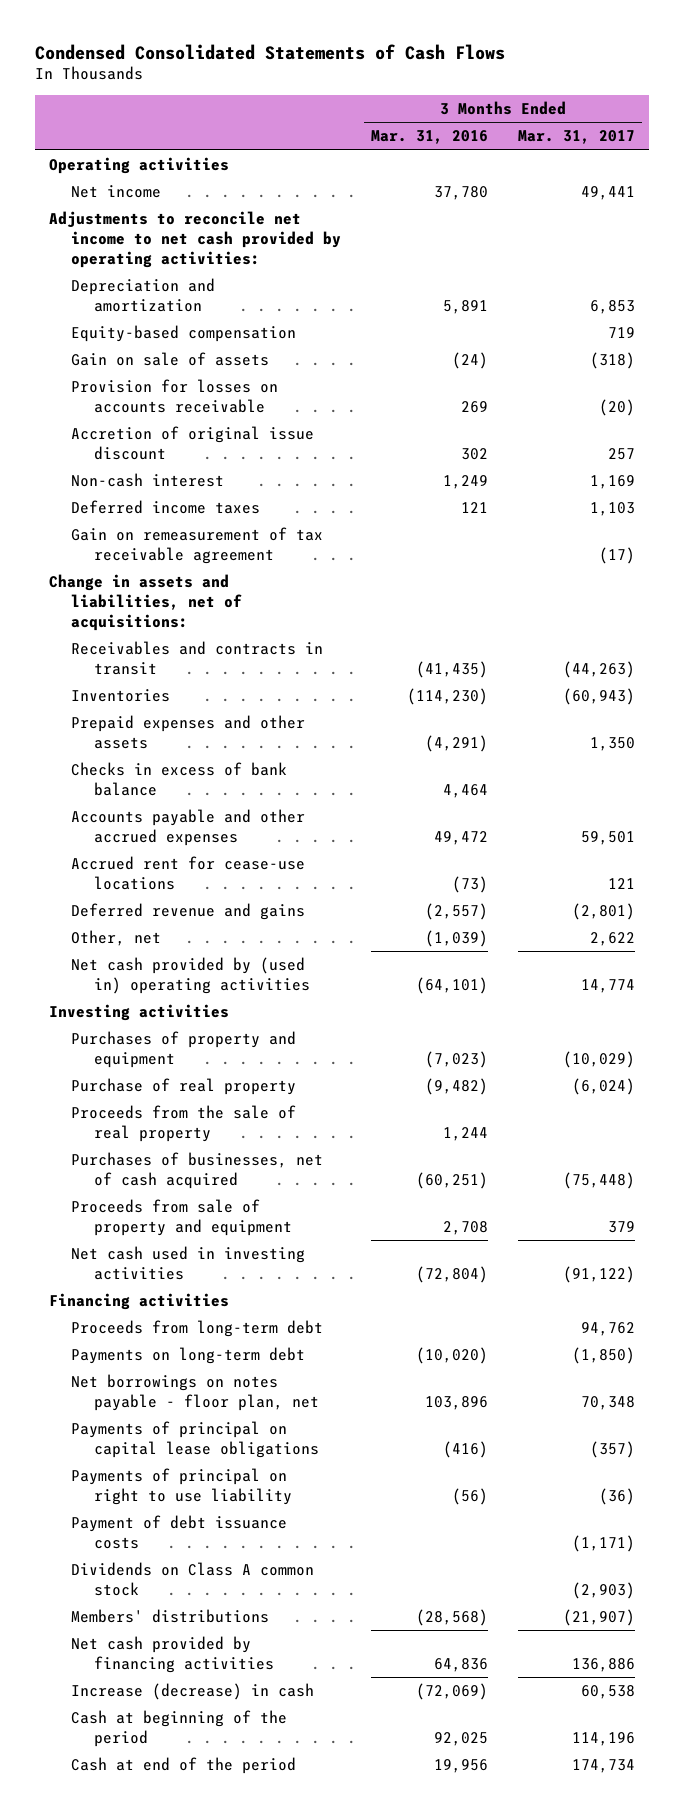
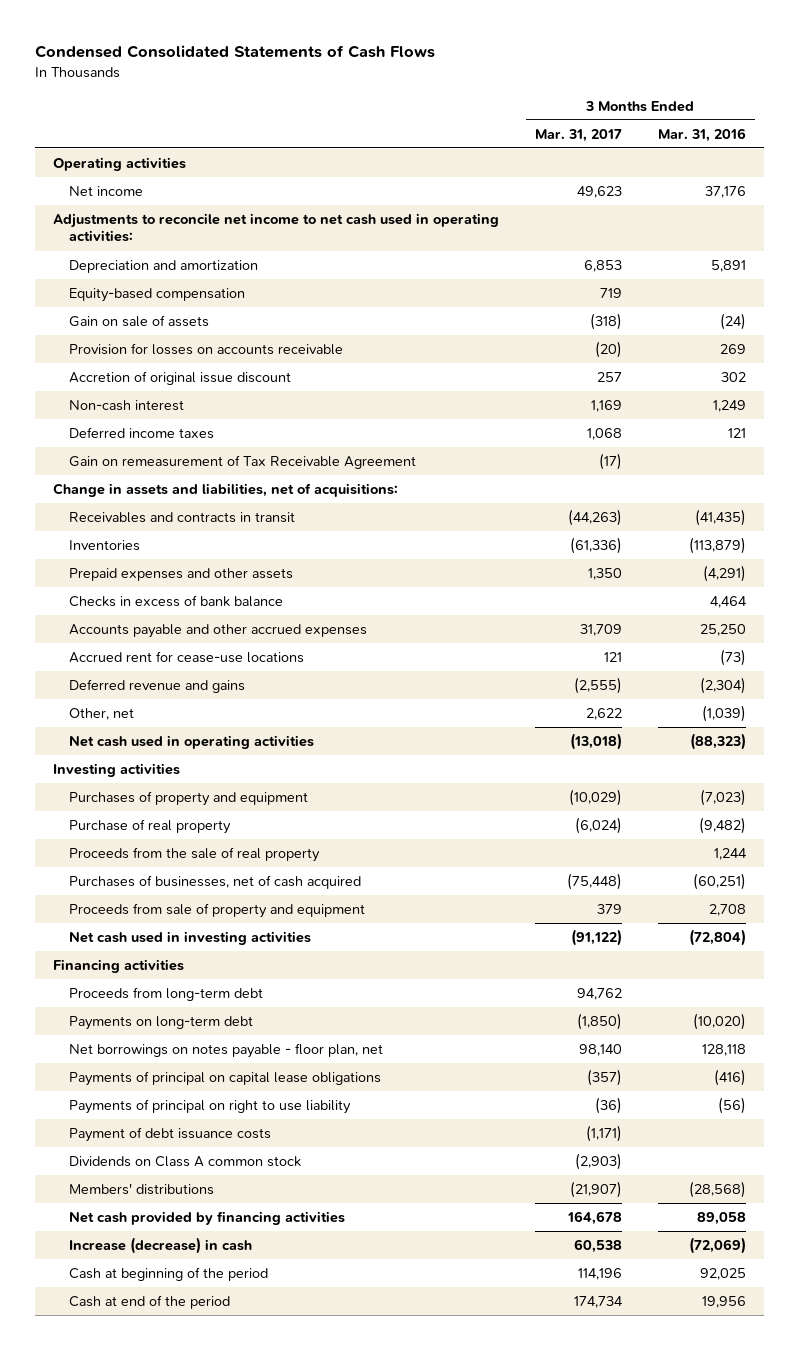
[434,186,489,201] 37,780 -> [704,186,746,199] 37,176
[580,186,635,201] 49,441 -> [576,186,622,199] 49,623
[49,211,342,268] Adjustments to reconcile net income to net cash provided by operating activities: -> [52,213,499,243] Adjustments to reconcile net income to net cash used in operating activities:
[589,502,635,517] 1,103 -> [586,428,622,441] 1,068
[71,527,324,564] Gain on remeasurement of tax receivable agreement -> [68,455,416,470] Gain on remeasurement of Tax Receivable Agreement
[407,688,489,706] (114,230) -> [688,537,746,555] (113,879)
[562,688,635,706] (60,943) -> [569,537,622,555] (61,336)
[434,830,489,845] 49,472 -> [699,624,746,637] 25,250
[580,830,635,845] 59,501 -> [579,624,622,637] 31,709
[425,903,489,921] (2,557) -> [699,677,746,695] (2,304)
[571,903,635,921] (2,801) -> [573,677,622,695] (2,555)
[71,957,310,994] Net cash provided by (used in) operating activities -> [68,735,314,750] Net cash used in operating activities
[416,976,489,994] (64,101) -> [689,733,746,751] (88,323)
[580,978,635,993] 14,774 -> [569,733,622,751] (13,018)
[425,1395,489,1410] 103,896 -> [701,1044,746,1057] 128,118
[580,1395,635,1410] 70,348 -> [578,1044,622,1057] 98,140
[434,1657,489,1672] 64,836 -> [696,1212,746,1226] 89,058
[571,1657,635,1672] 136,886 -> [566,1211,622,1226] 164,678

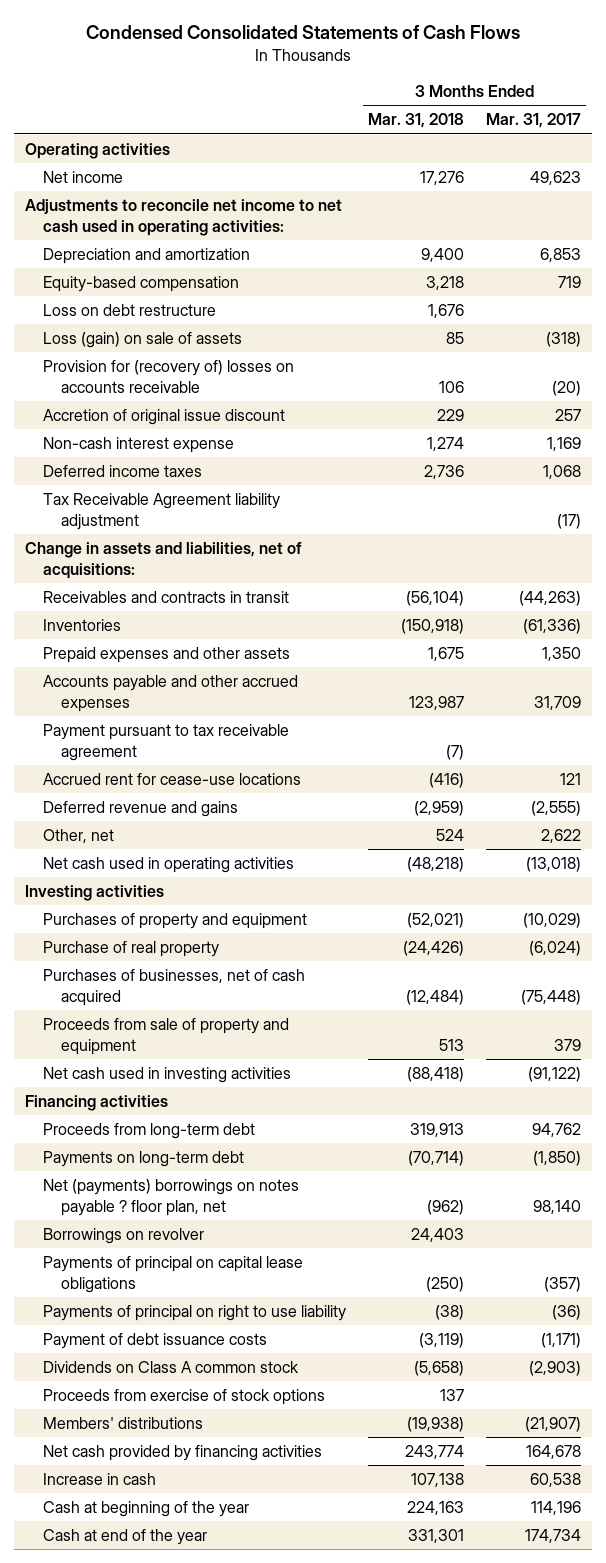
[657,127,746,142] Mar. 31, 2016 -> none
none -> [368,113,465,129] Mar. 31, 2018
none -> [43,303,217,316] Loss on debt restructure
[68,315,209,328] Gain on sale of assets -> [43,331,243,348] Loss (gain) on sale of assets
[68,343,343,356] Provision for losses on accounts receivable -> [43,359,295,393] Provision for (recovery of) losses on accounts receivable
[68,400,184,412] Non-cash interest -> [43,436,235,453] Non-cash interest expense
[68,455,416,470] Gain on remeasurement of Tax Receivable Agreement -> none
none -> [43,492,281,530] Tax Receivable Agreement liability adjustment
[68,595,283,608] Checks in excess of bank balance -> none
none -> [43,723,290,761] Payment pursuant to tax receivable agreement
[68,847,320,863] Proceeds from the sale of real property -> none
[68,1043,383,1059] Net borrowings on notes payable - floor plan, net -> [43,1178,300,1216] Net (payments) borrowings on notes payable ? floor plan, net
none -> [43,1227,205,1244] Borrowings on revolver
none -> [43,1388,326,1405] Proceeds from exercise of stock options
[68,1237,252,1255] Increase (decrease) in cash -> [43,1472,157,1485] Increase in cash
[68,1267,268,1282] Cash at beginning of the period -> [43,1500,250,1517] Cash at beginning of the year
[68,1295,230,1310] Cash at end of the period -> [43,1528,208,1545] Cash at end of the year

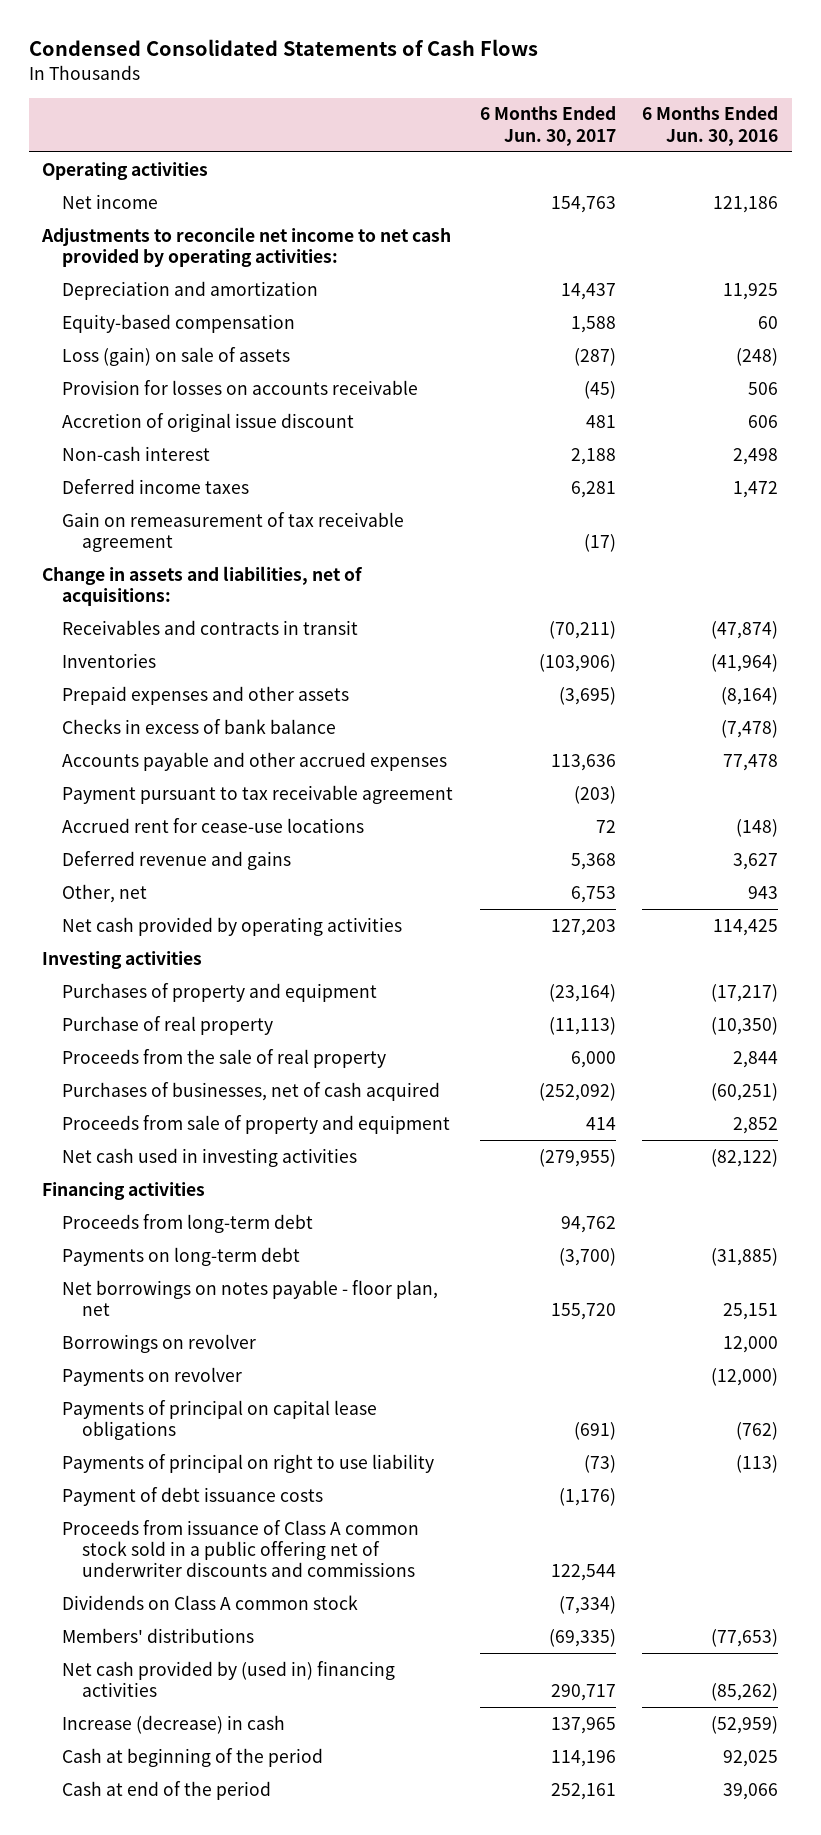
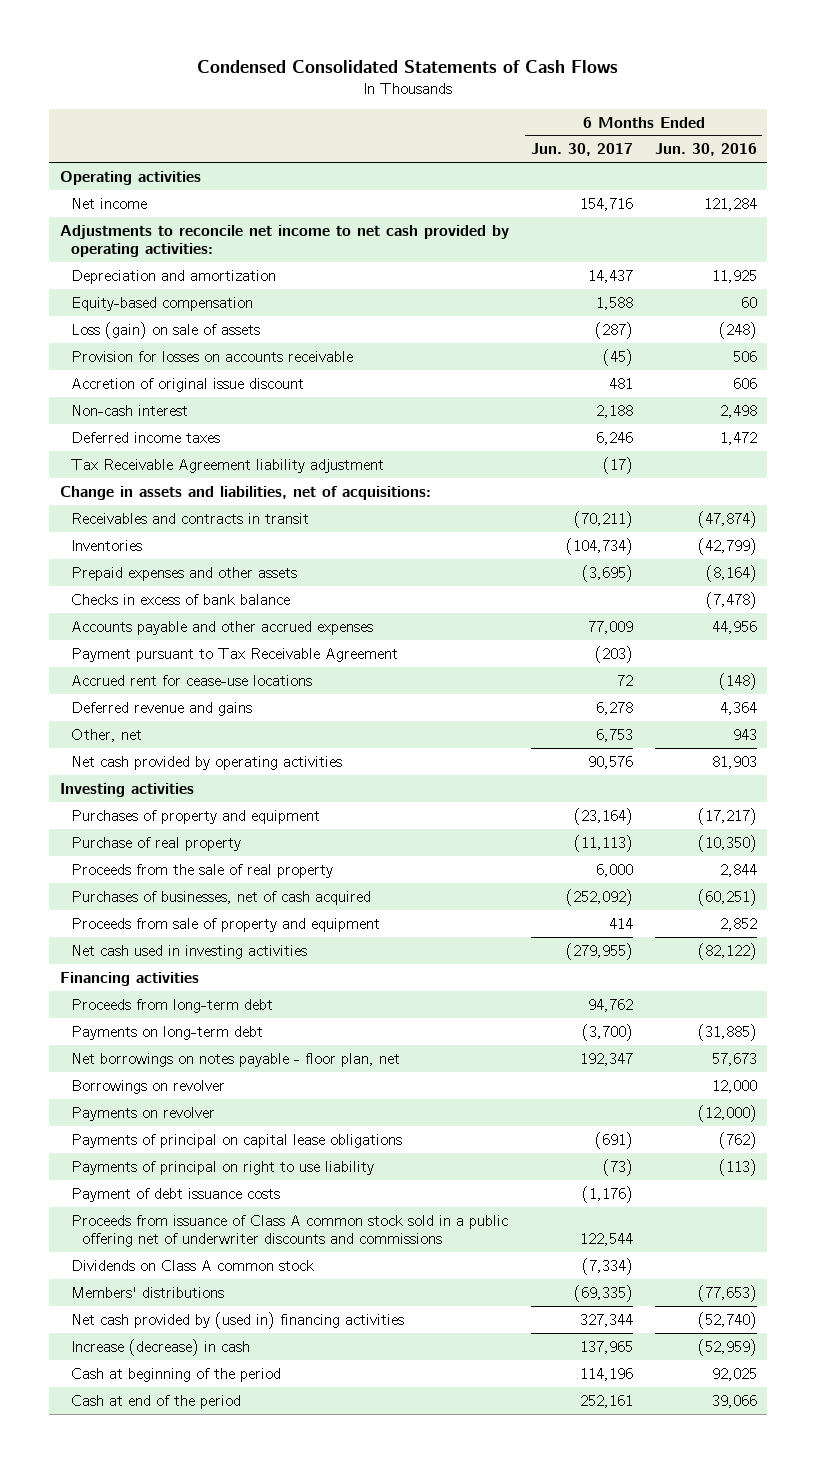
[550,195,616,213] 154,763 -> [579,197,633,211] 154,716
[713,195,779,213] 121,186 -> [703,197,757,211] 121,284
[62,511,405,553] Gain on remeasurement of tax receivable agreement -> none
[570,480,616,498] 6,281 -> [595,431,633,445] 6,246
none -> [71,458,385,473] Tax Receivable Agreement liability adjustment
[538,653,616,672] (103,906) -> [565,537,633,555] (104,734)
[711,653,779,672] (41,964) -> [697,537,757,555] (42,799)
[550,753,616,771] 113,636 -> [587,620,633,634] 77,009
[723,753,779,771] 77,478 -> [711,620,757,634] 44,956
[62,784,454,804] Payment pursuant to tax receivable agreement -> [71,647,399,662] Payment pursuant to Tax Receivable Agreement
[570,852,616,870] 5,368 -> [595,701,633,715] 6,278
[733,852,779,870] 3,627 -> [719,701,757,715] 4,364
[550,918,616,936] 127,203 -> [587,755,633,769] 90,576
[713,918,779,936] 114,425 -> [711,755,757,769] 81,903
[550,1303,616,1321] 155,720 -> [579,1052,633,1066] 192,347
[723,1303,779,1321] 25,151 -> [711,1052,757,1066] 57,673
[550,1684,616,1702] 290,717 -> [579,1313,633,1327] 327,344
[711,1683,779,1702] (85,262) -> [697,1311,757,1329] (52,740)

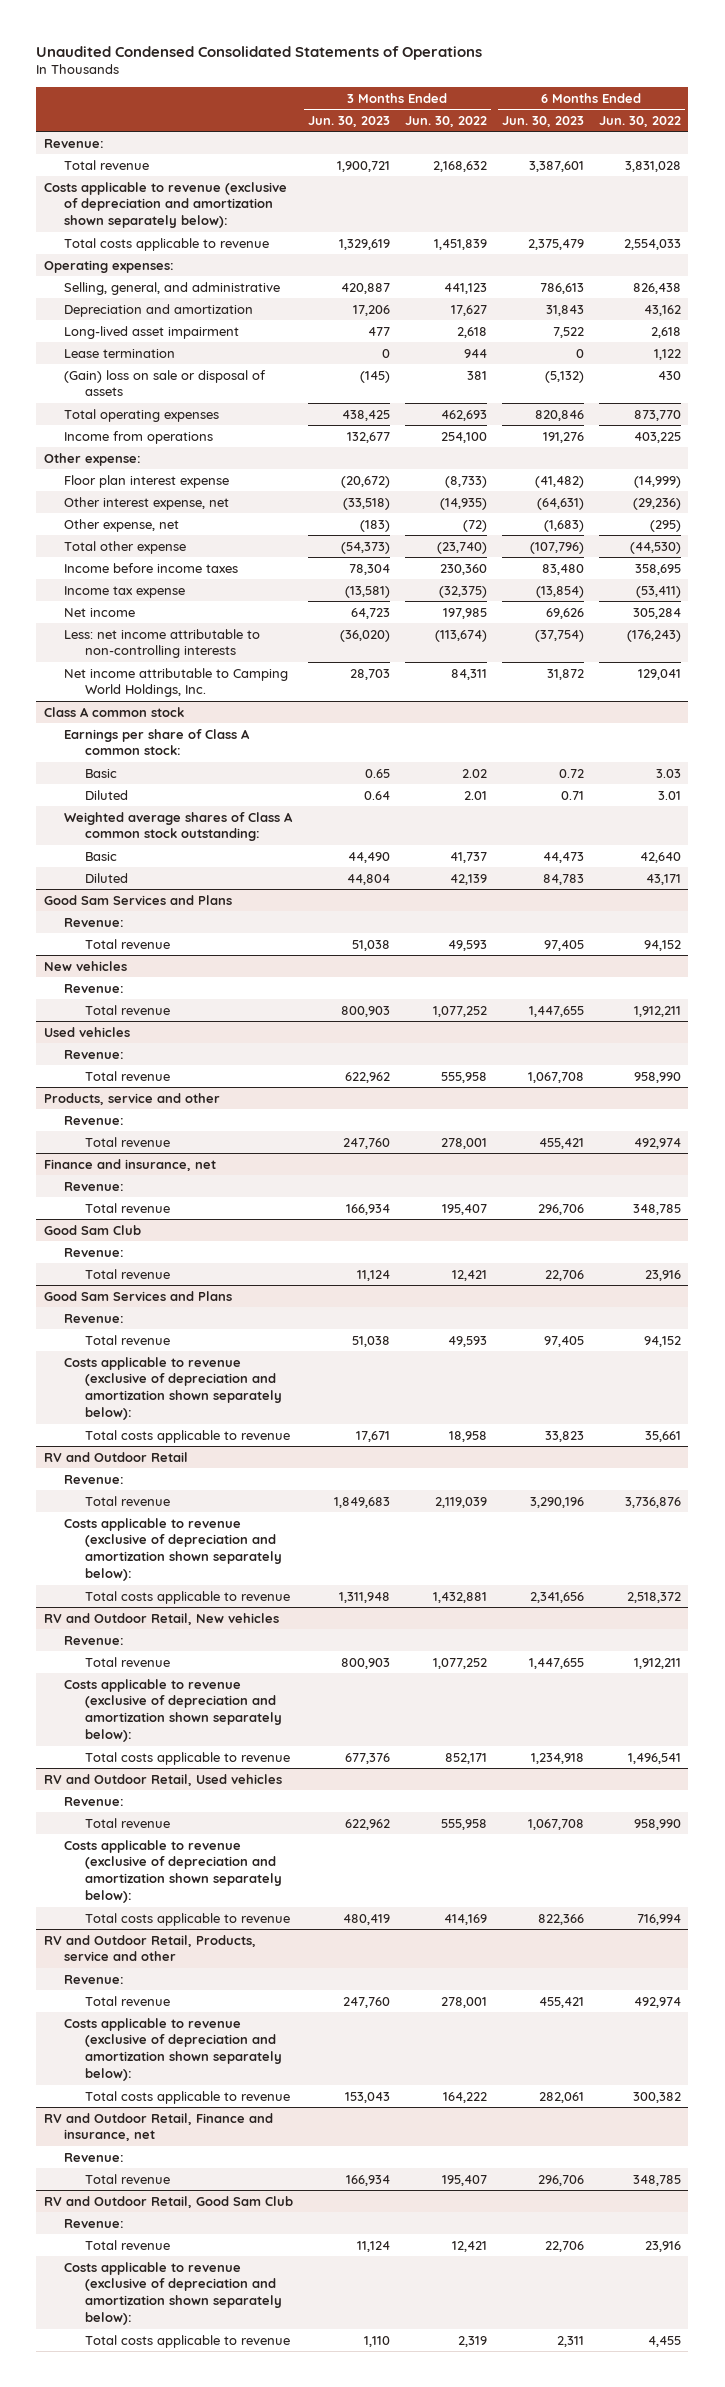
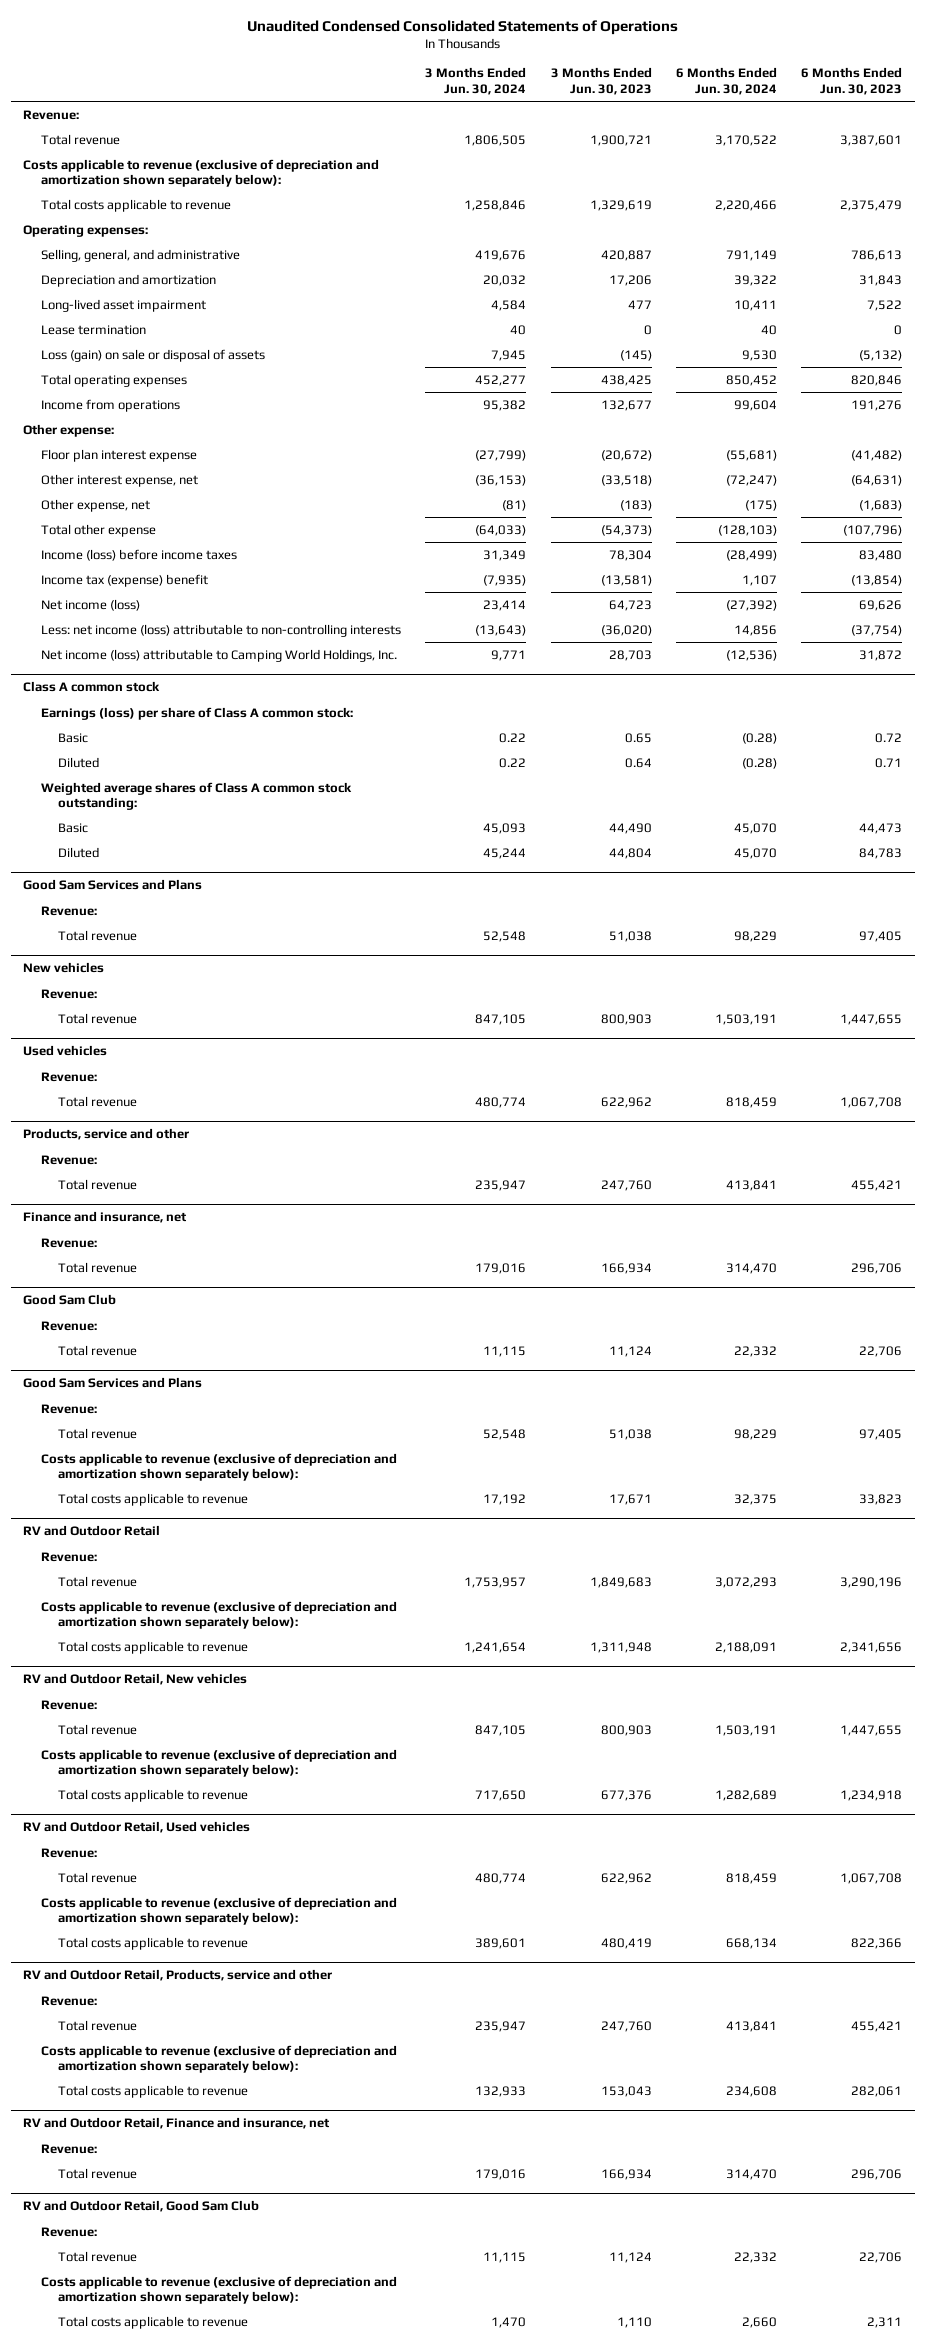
[404,115,487,127] Jun. 30, 2022 -> none
[598,115,681,127] Jun. 30, 2022 -> none
none -> [425,67,527,95] 3 Months Ended Jun. 30, 2024
none -> [675,67,777,95] 6 Months Ended Jun. 30, 2024
[64,369,267,397] (Gain) loss on sale or disposal of assets -> [40,348,265,362] Loss (gain) on sale or disposal of assets
[64,562,239,573] Income before income taxes -> [40,548,237,561] Income (loss) before income taxes
[64,585,186,598] Income tax expense -> [40,573,208,587] Income tax (expense) benefit
[64,607,136,617] Net income -> [40,598,140,611] Net income (loss)
[64,628,261,659] Less: net income attributable to non-controlling interests -> [40,623,401,637] Less: net income (loss) attributable to non-controlling interests
[64,667,289,698] Net income attributable to Camping World Holdings, Inc. -> [40,648,397,662] Net income (loss) attributable to Camping World Holdings, Inc.
[64,728,251,756] Earnings per share of Class A common stock: -> [40,706,353,720] Earnings (loss) per share of Class A common stock:

